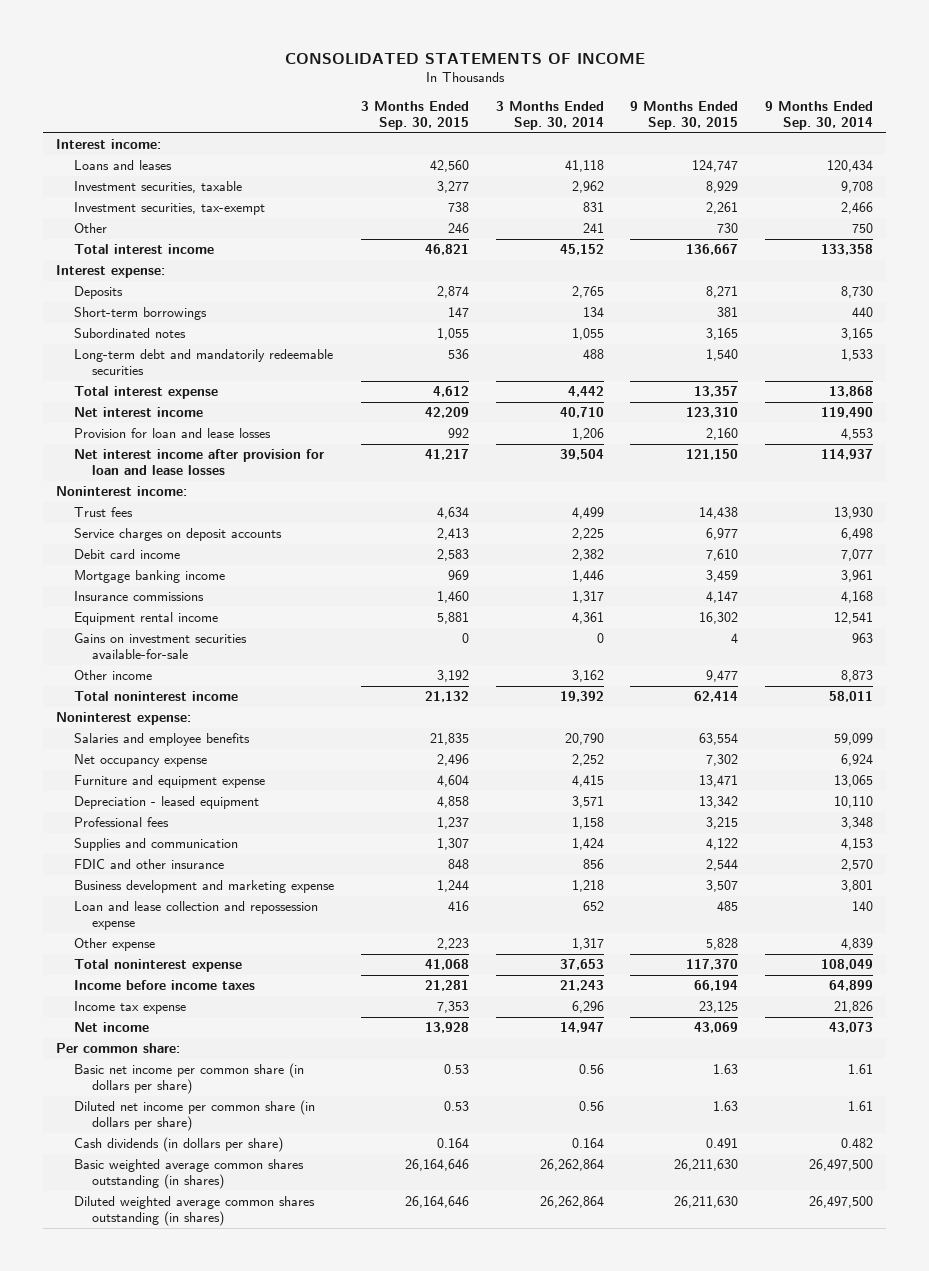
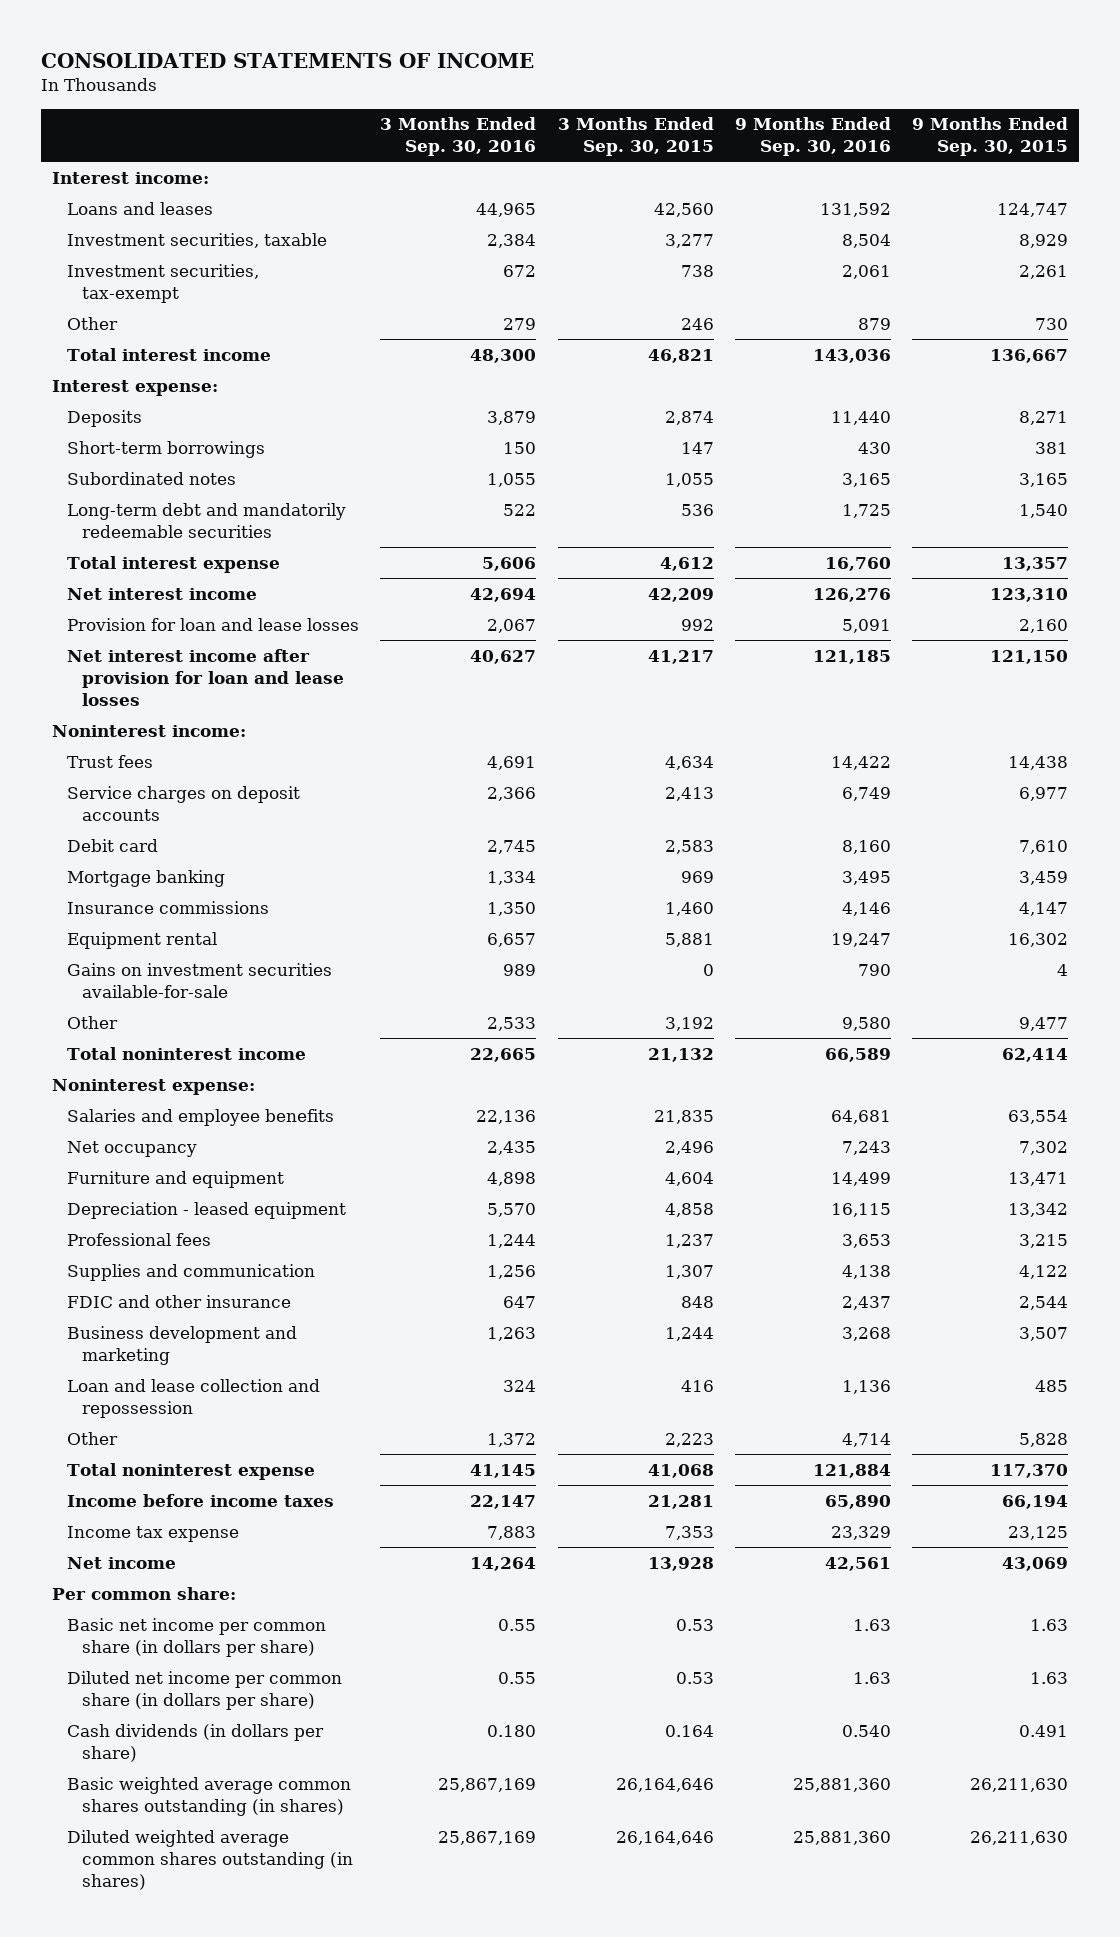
[495,100,604,130] 3 Months Ended Sep. 30, 2014 -> none
[765,100,874,130] 9 Months Ended Sep. 30, 2014 -> none
none -> [380,117,537,157] 3 Months Ended Sep. 30, 2016
none -> [734,117,891,157] 9 Months Ended Sep. 30, 2016
[74,549,181,560] Debit card income -> [67,838,159,852] Debit card
[74,570,226,584] Mortgage banking income -> [67,869,226,887] Mortgage banking
[74,612,219,626] Equipment rental income -> [67,931,218,949] Equipment rental
[74,670,153,681] Other income -> [67,1015,119,1029] Other
[74,754,208,768] Net occupancy expense -> [67,1140,198,1157] Net occupancy
[74,775,266,789] Furniture and equipment expense -> [67,1170,285,1188] Furniture and equipment
[74,880,335,894] Business development and marketing expense -> [67,1325,298,1365] Business development and marketing
[74,901,319,931] Loan and lease collection and repossession expense -> [67,1378,321,1418] Loan and lease collection and repossession
[74,938,156,952] Other expense -> [67,1431,119,1445] Other

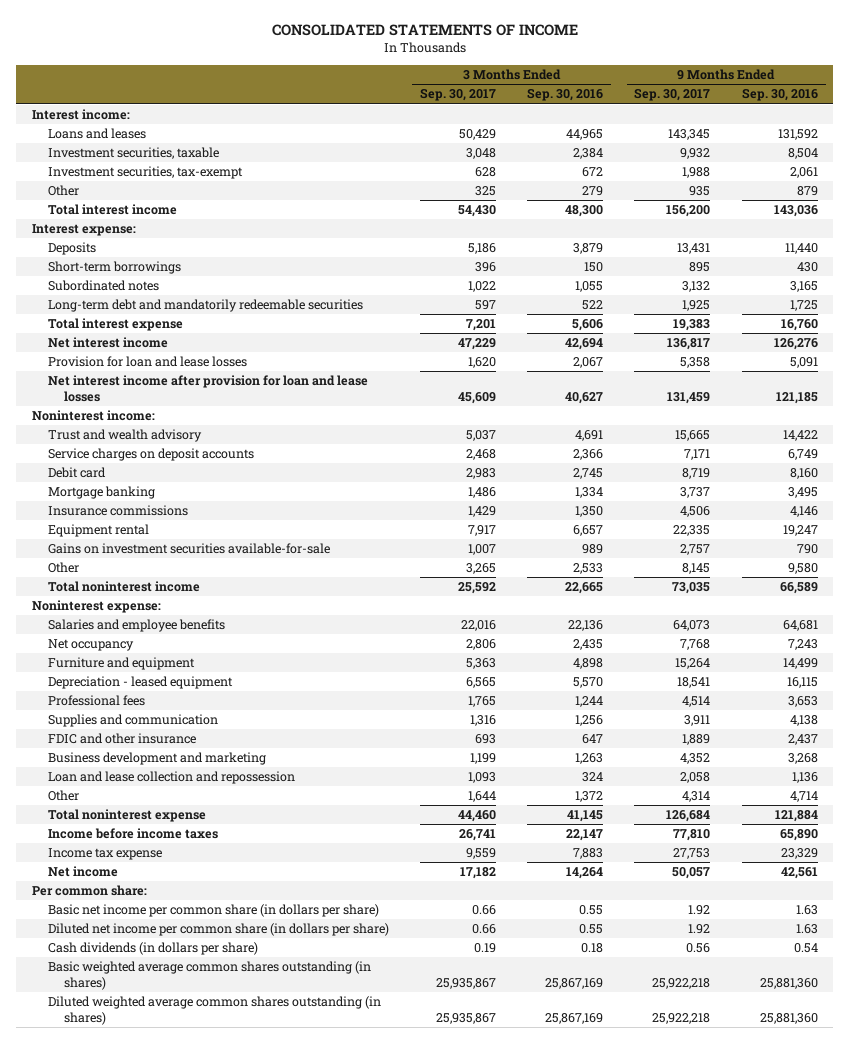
[557,117,714,157] 3 Months Ended Sep. 30, 2015 -> none
[912,117,1069,157] 9 Months Ended Sep. 30, 2015 -> none
none -> [419,88,496,102] Sep. 30, 2017
none -> [634,88,711,102] Sep. 30, 2017
[67,754,154,768] Trust fees -> [47,429,202,443] Trust and wealth advisory
[487,1724,537,1737] 0.180 -> [581,943,604,954] 0.18
[841,1724,891,1737] 0.540 -> [793,943,818,954] 0.54

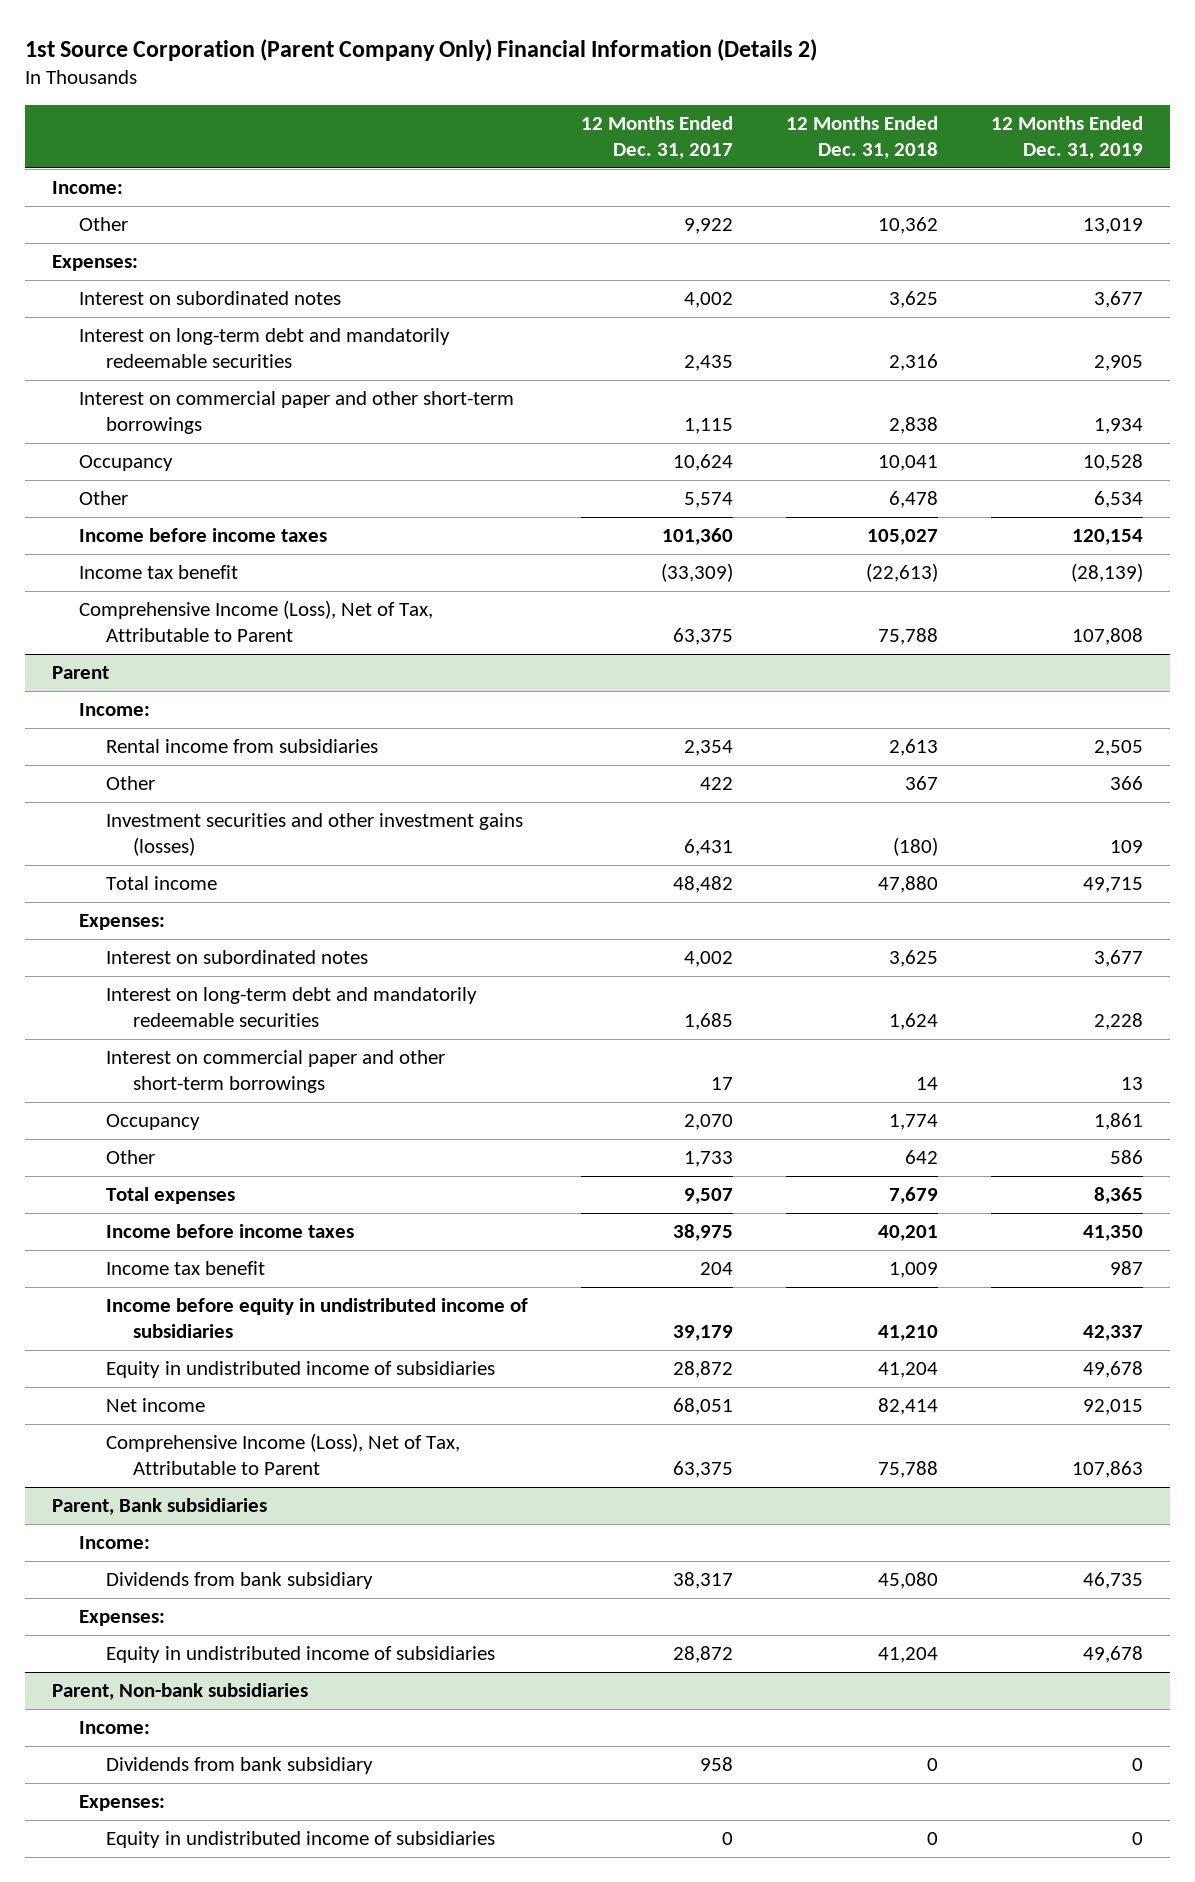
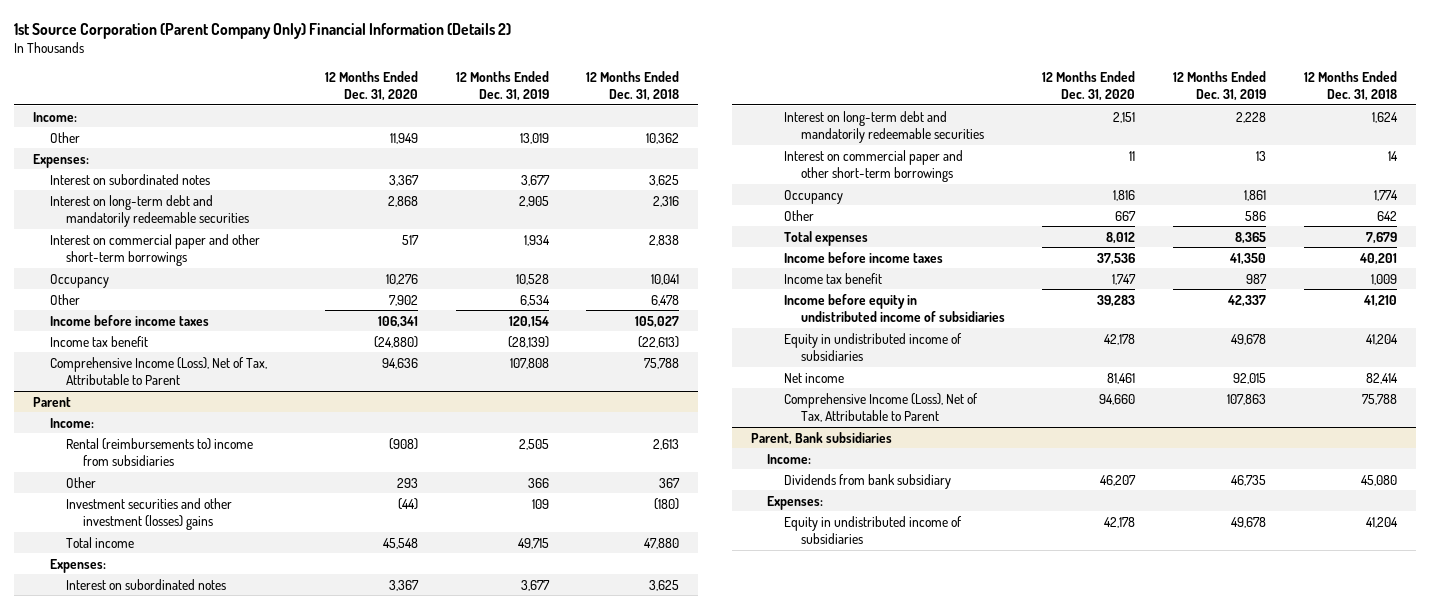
[580,116,733,159] 12 Months Ended Dec. 31, 2017 -> none
none -> [324,70,418,102] 12 Months Ended Dec. 31, 2020
[105,739,378,754] Rental income from subsidiaries -> [66,437,254,466] Rental (reimbursements to) income from subsidiaries
[105,813,523,857] Investment securities and other investment gains (losses) -> [66,497,233,530] Investment securities and other investment (losses) gains
[51,1683,308,1701] Parent, Non-bank subsidiaries -> none
[78,1721,150,1735] Income: -> none
[105,1757,373,1775] Dividends from bank subsidiary -> none
[78,1795,165,1812] Expenses: -> none
[105,1831,495,1849] Equity in undistributed income of subsidiaries -> none

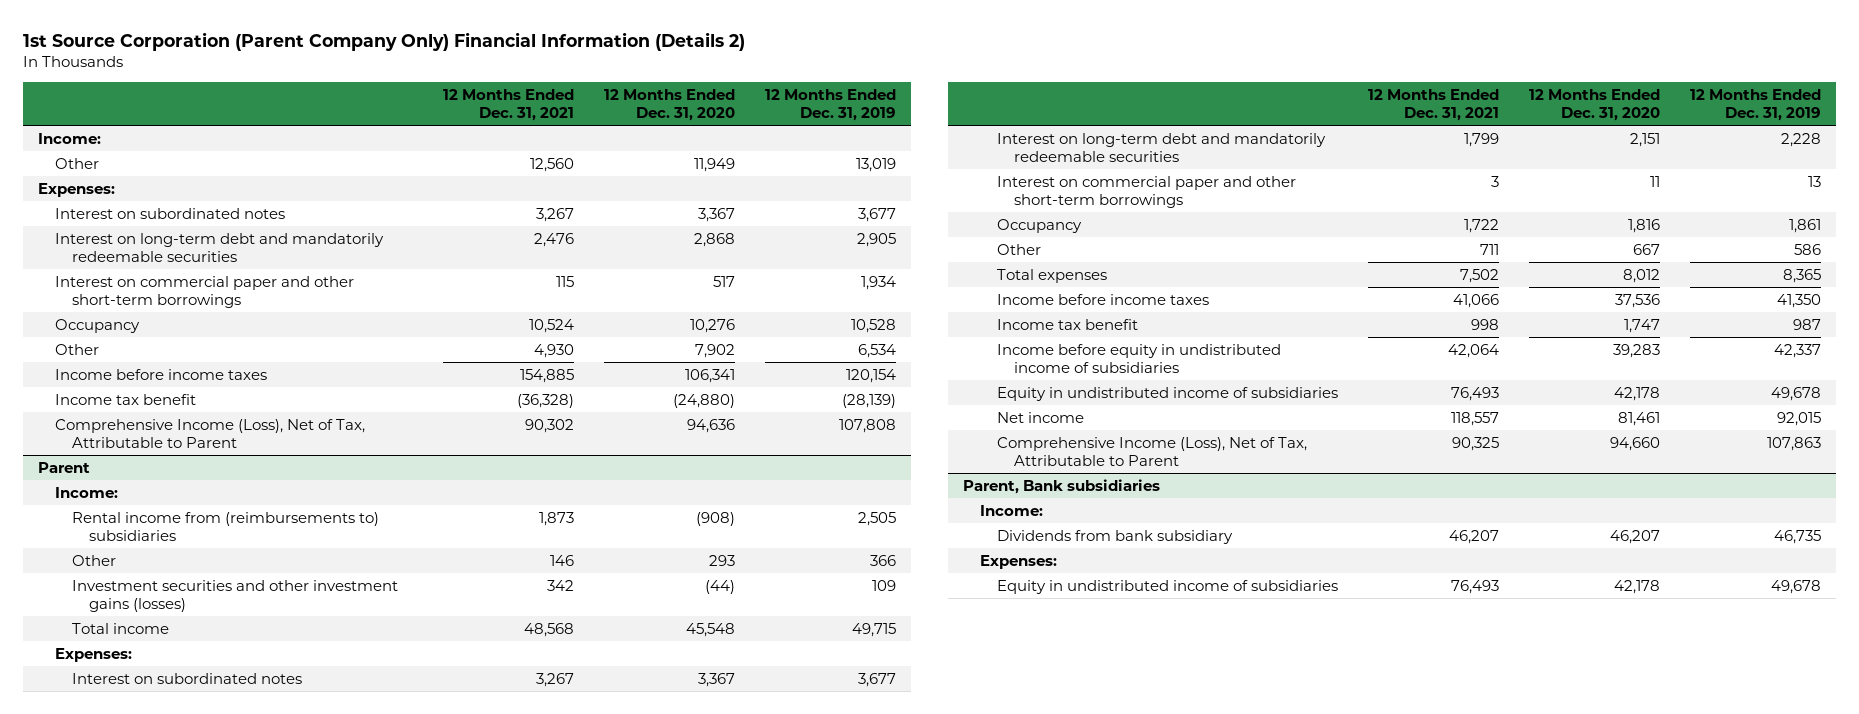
[586,70,680,102] 12 Months Ended Dec. 31, 2018 -> none
none -> [442,88,574,122] 12 Months Ended Dec. 31, 2021
[66,437,254,466] Rental (reimbursements to) income from subsidiaries -> [71,511,379,542] Rental income from (reimbursements to) subsidiaries
[66,497,233,530] Investment securities and other investment (losses) gains -> [71,579,398,613] Investment securities and other investment gains (losses)

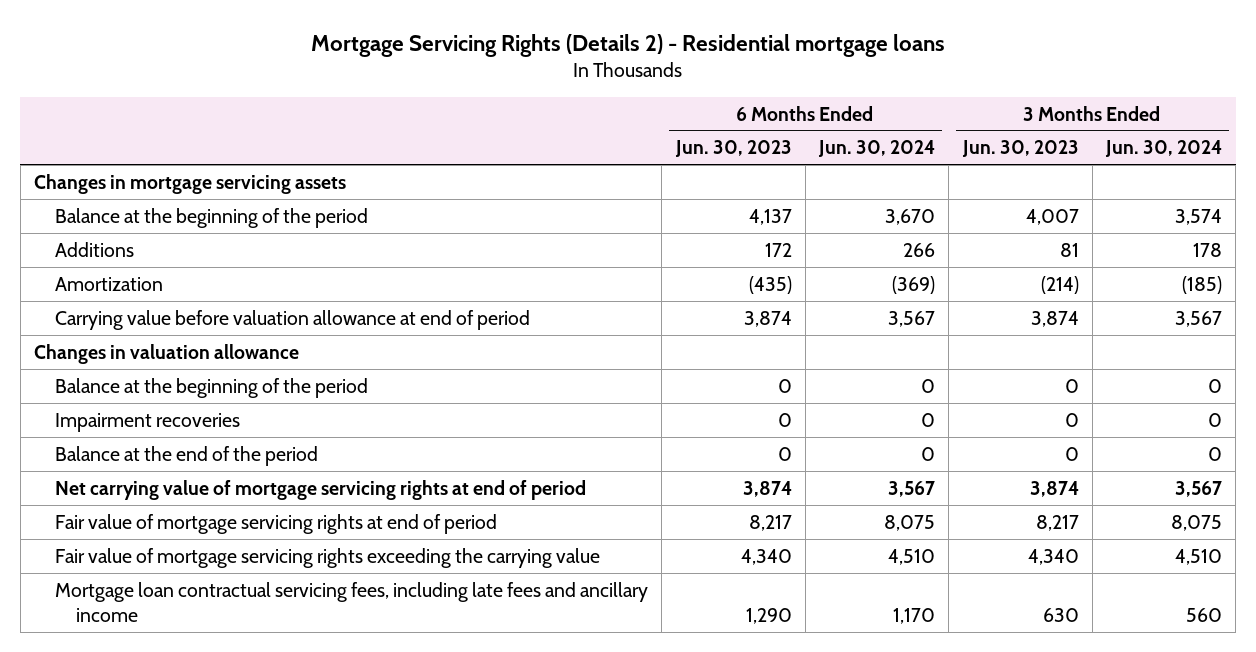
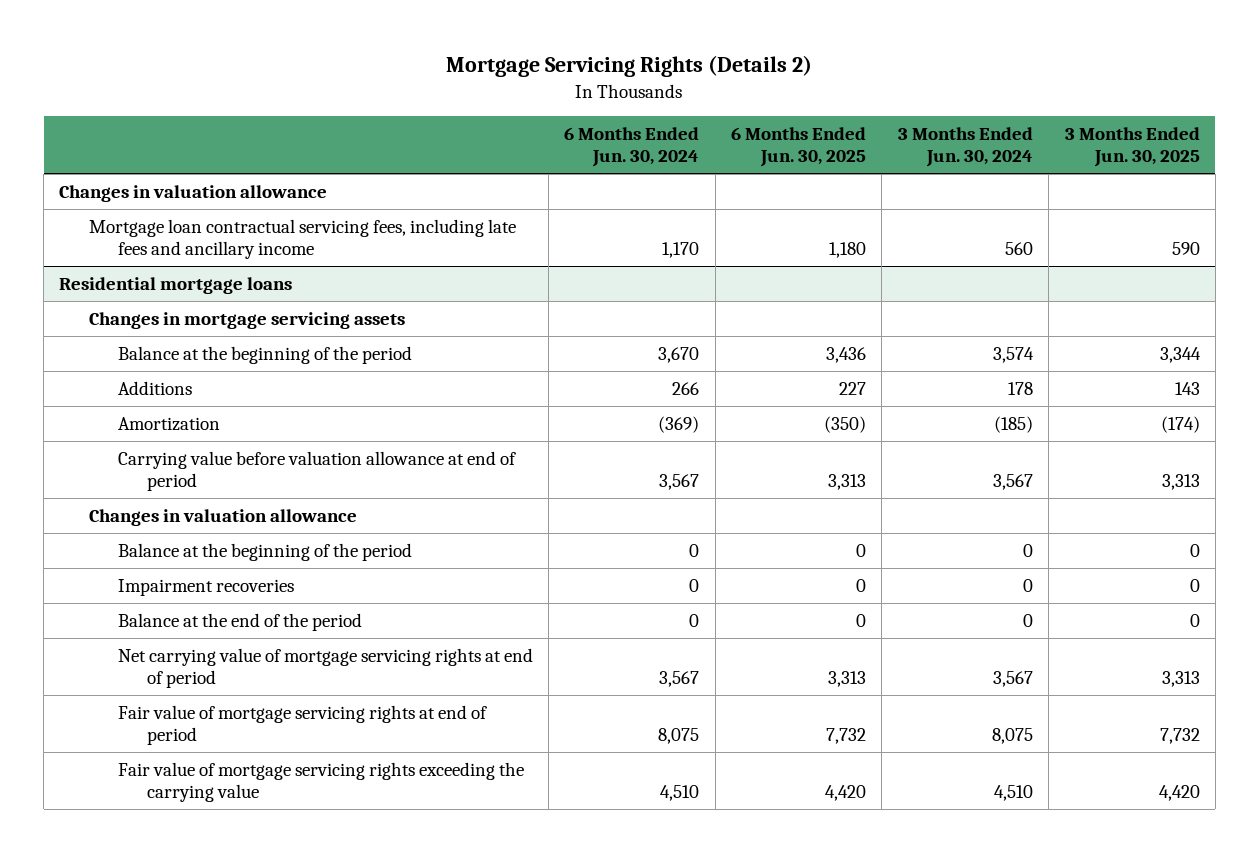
[311,33,946,57] Mortgage Servicing Rights (Details 2) - Residential mortgage loans -> [446,55,813,78] Mortgage Servicing Rights (Details 2)
[674,140,792,158] Jun. 30, 2023 -> none
[961,140,1079,158] Jun. 30, 2023 -> none
none -> [731,127,867,168] 6 Months Ended Jun. 30, 2025
none -> [1064,127,1200,168] 3 Months Ended Jun. 30, 2025
none -> [59,184,328,202] Changes in valuation allowance
[55,581,649,622] Mortgage loan contractual servicing fees, including late fees and ancillary income -> [88,218,516,259] Mortgage loan contractual servicing fees, including late fees and ancillary income
none -> [59,276,293,294] Residential mortgage loans

